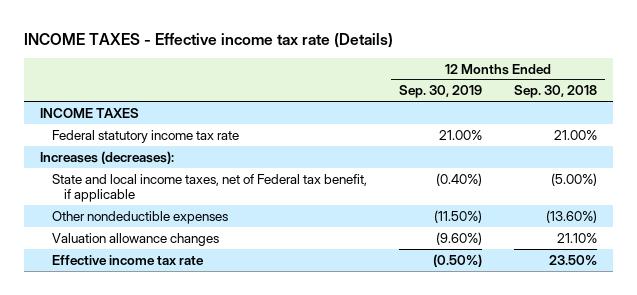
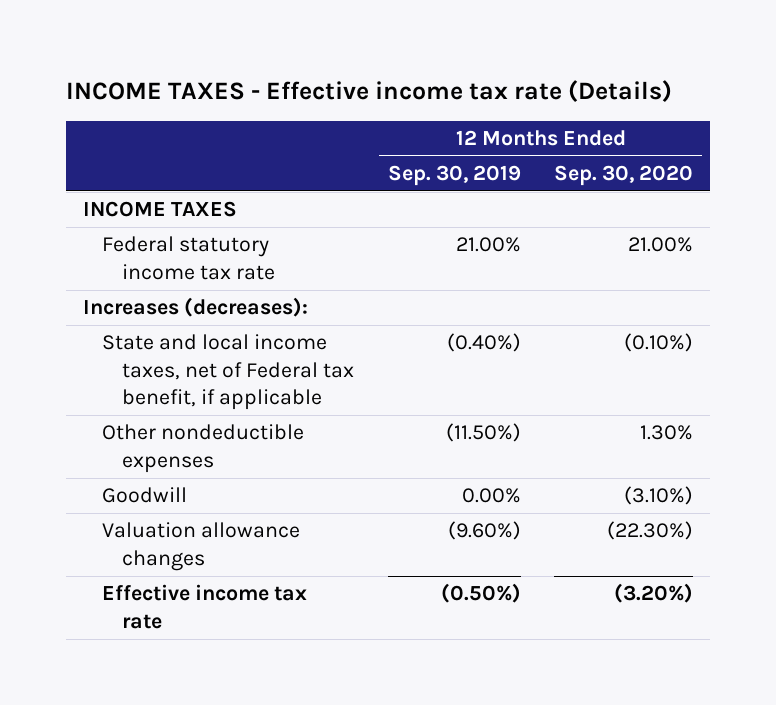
[514,85,598,99] Sep. 30, 2018 -> none
none -> [554,165,694,187] Sep. 30, 2020
none -> [102,487,188,504] Goodwill

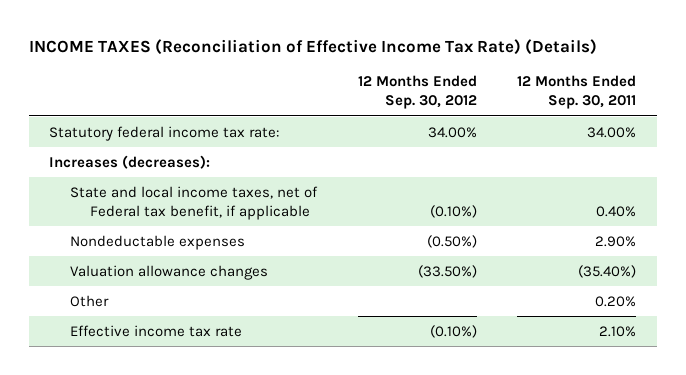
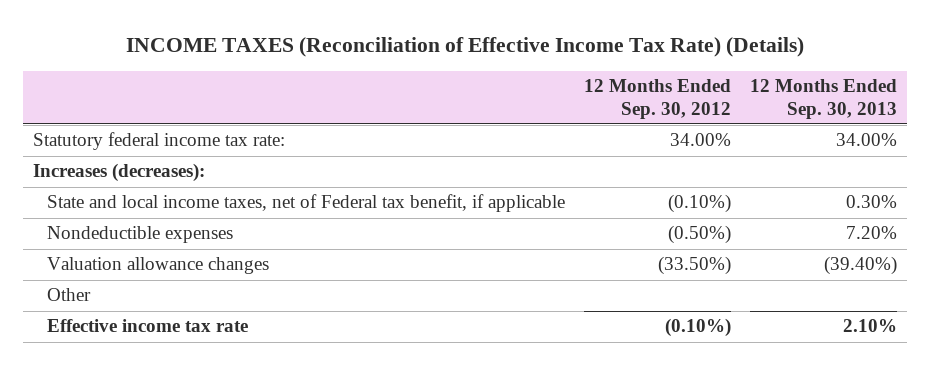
[517,75,637,110] 12 Months Ended Sep. 30, 2011 -> none
none -> [750,79,898,119] 12 Months Ended Sep. 30, 2013
[69,234,245,250] Nondeductable expenses -> [47,226,234,244] Nondeductible expenses

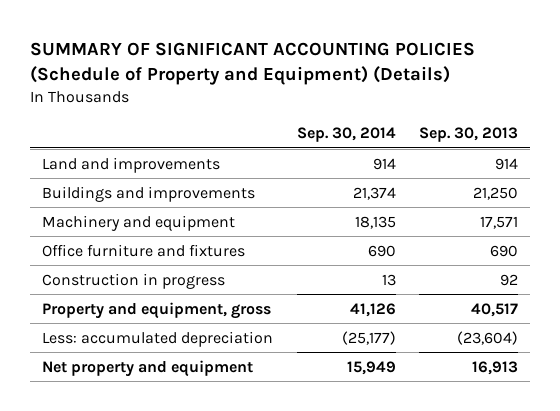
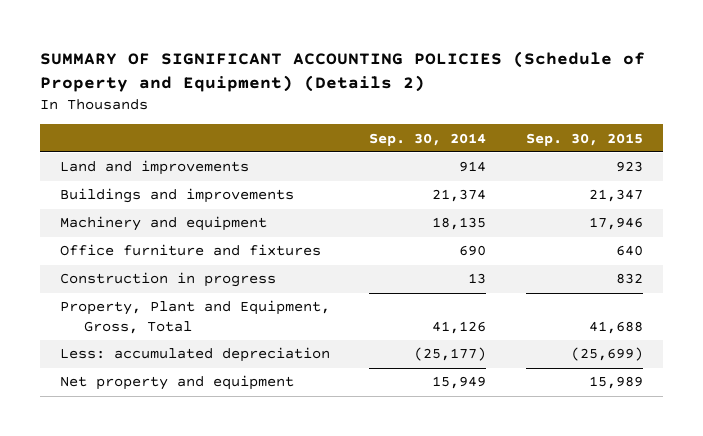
[30,42,476,86] SUMMARY OF SIGNIFICANT ACCOUNTING POLICIES (Schedule of Property and Equipment) (Details) -> [39,50,645,92] SUMMARY OF SIGNIFICANT ACCOUNTING POLICIES (Schedule of Property and Equipment) (Details 2)
[419,127,519,143] Sep. 30, 2013 -> none
none -> [526,132,644,146] Sep. 30, 2015
[41,301,271,319] Property and equipment, gross -> [59,300,330,334] Property, Plant and Equipment, Gross, Total

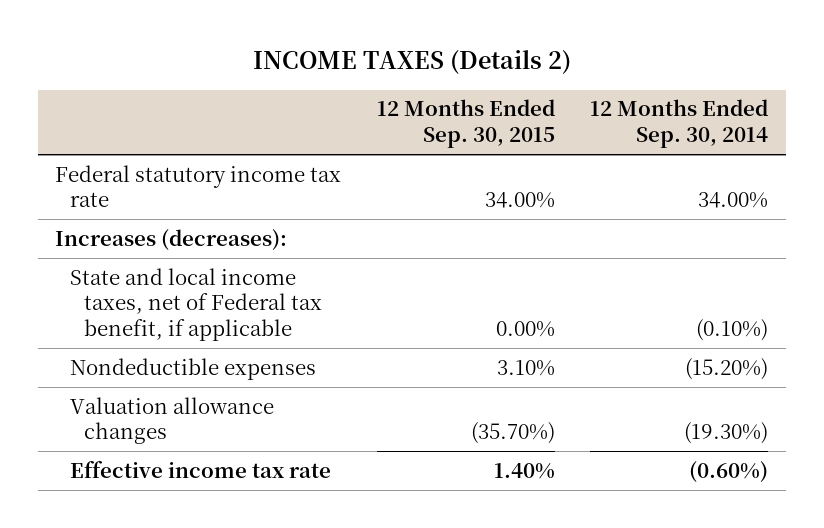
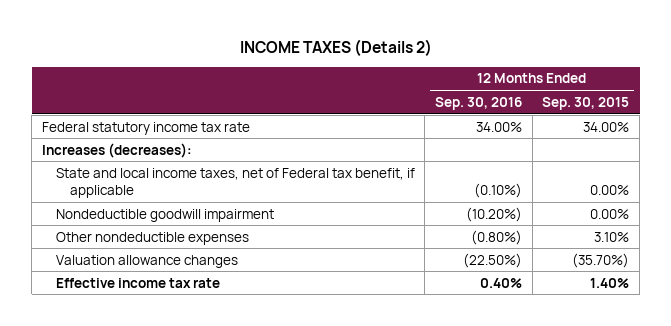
[590,99,769,149] 12 Months Ended Sep. 30, 2014 -> none
none -> [435,96,523,110] Sep. 30, 2016
none -> [55,208,274,222] Nondeductible goodwill impairment
[69,357,316,380] Nondeductible expenses -> [55,231,249,245] Other nondeductible expenses

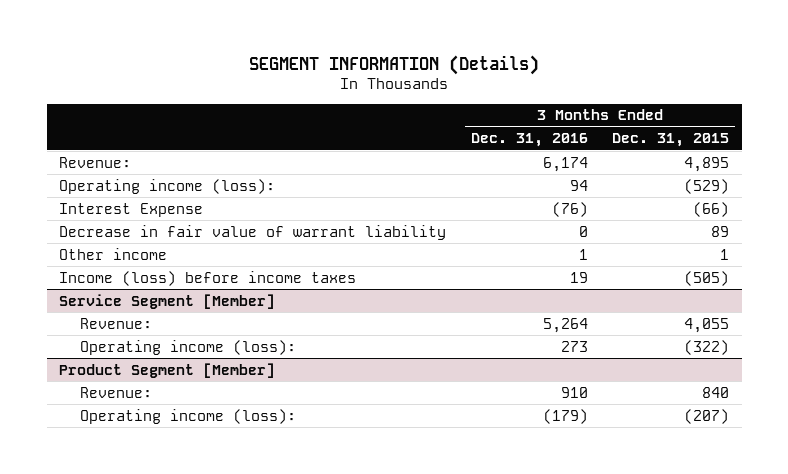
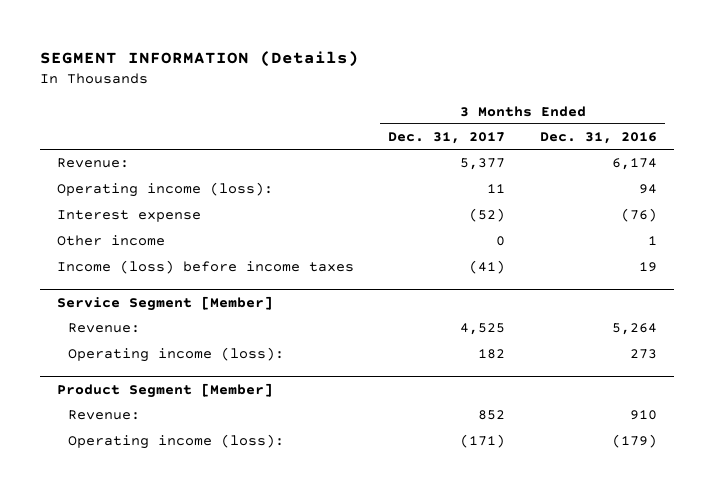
[612,133,730,148] Dec. 31, 2015 -> none
none -> [388,132,506,145] Dec. 31, 2017
[59,224,447,240] Decrease in fair value of warrant liability -> none
[59,202,204,217] Interest Expense -> [56,210,201,223] Interest expense

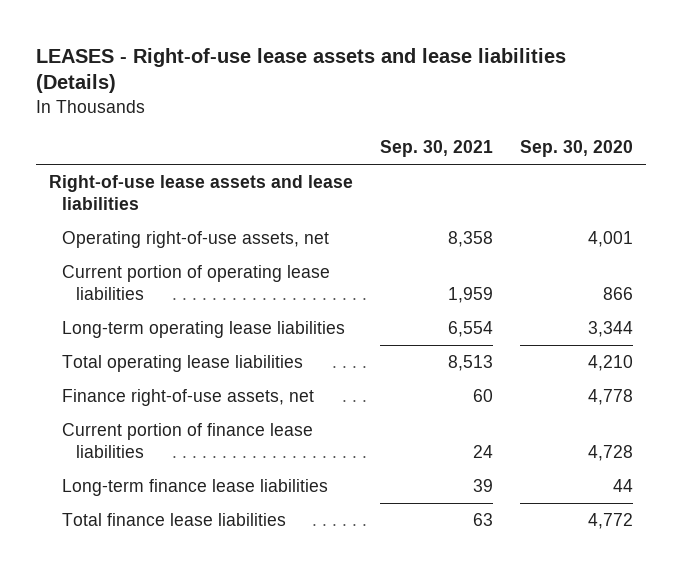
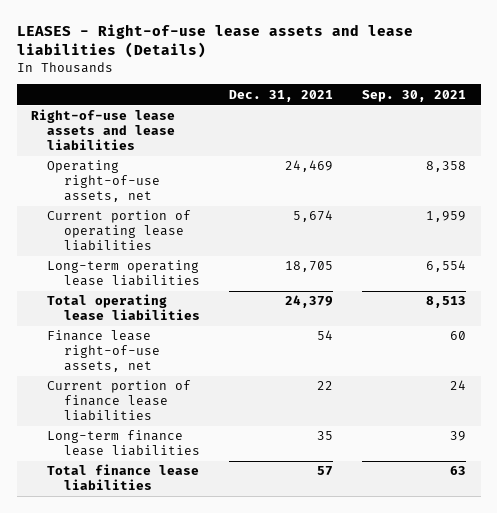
[519,140,633,158] Sep. 30, 2020 -> none
none -> [228,89,333,102] Dec. 31, 2021
[62,389,315,407] Finance right-of-use assets, net -> [47,330,160,373] Finance lease right-of-use assets, net

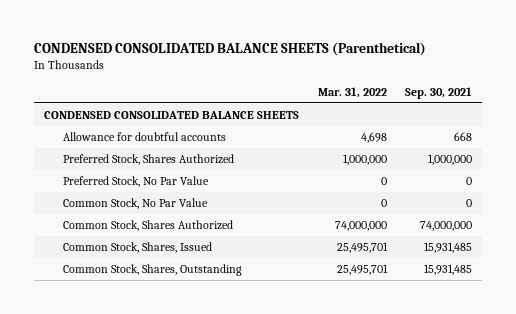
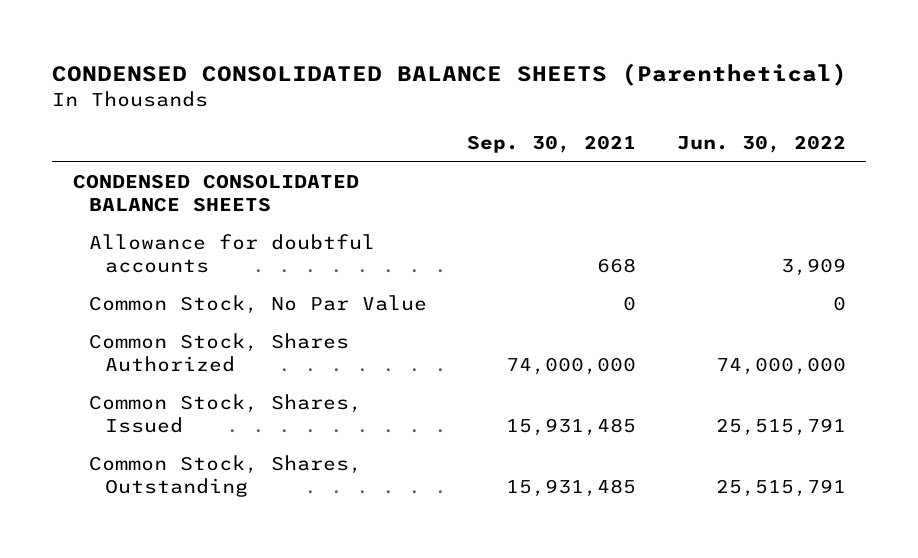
[317,86,387,98] Mar. 31, 2022 -> none
none -> [676,135,846,154] Jun. 30, 2022
[62,154,234,166] Preferred Stock, Shares Authorized -> none
[62,176,209,188] Preferred Stock, No Par Value -> none

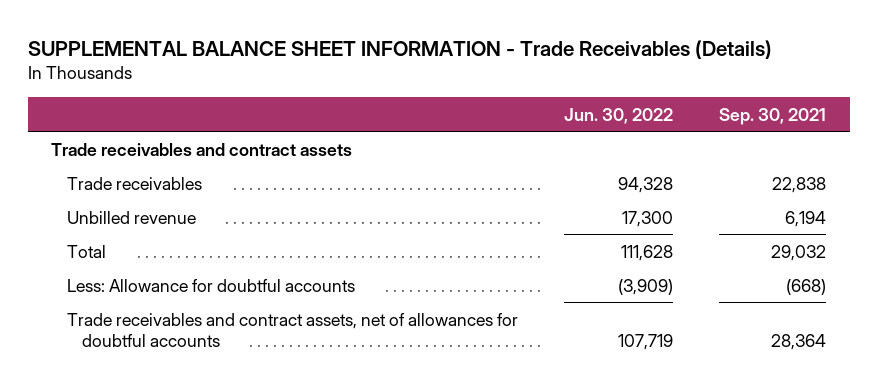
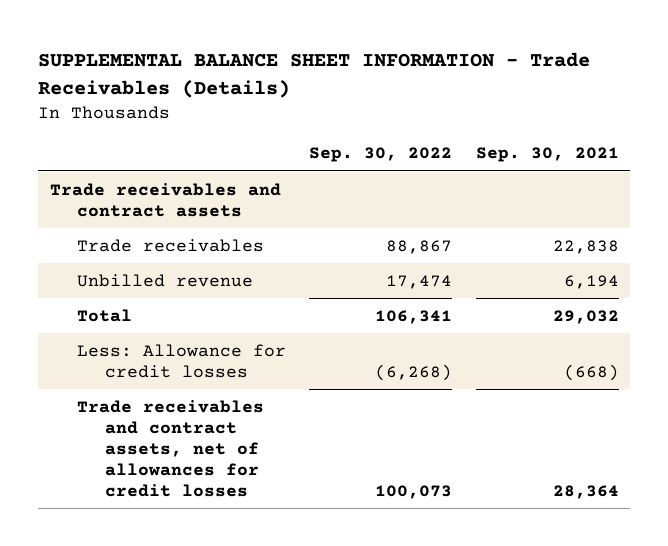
[564,107,674,124] Jun. 30, 2022 -> none
none -> [309,147,453,163] Sep. 30, 2022
[66,278,355,292] Less: Allowance for doubtful accounts -> [77,343,287,378] Less: Allowance for credit losses
[66,312,518,347] Trade receivables and contract assets, net of allowances for doubtful accounts -> [77,399,265,497] Trade receivables and contract assets, net of allowances for credit losses

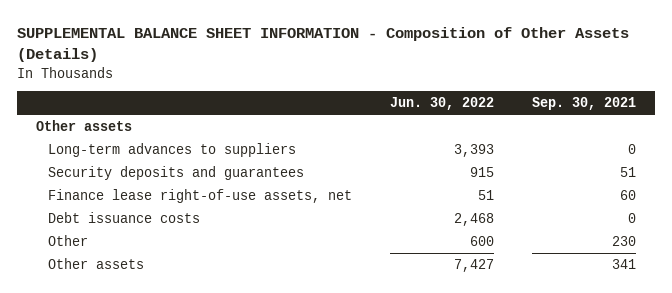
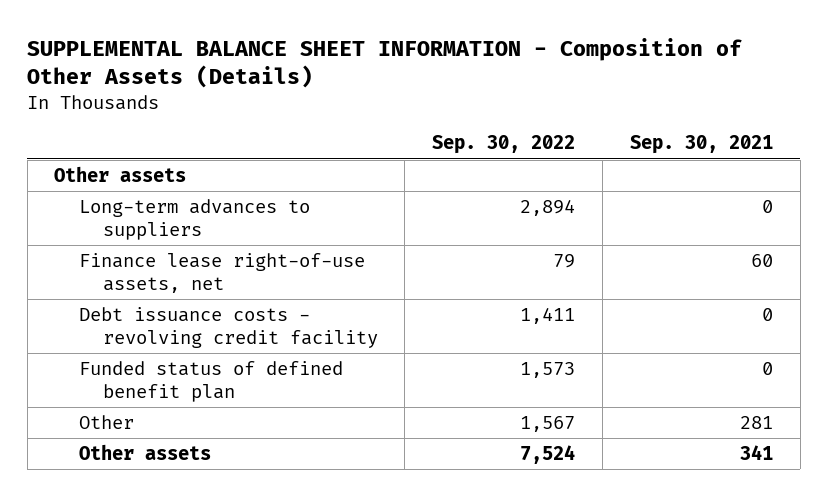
[390,97,495,111] Jun. 30, 2022 -> none
none -> [432,135,576,155] Sep. 30, 2022
[48,165,305,180] Security deposits and guarantees -> none
[48,211,201,223] Debt issuance costs -> [78,307,378,349] Debt issuance costs - revolving credit facility
none -> [78,361,343,403] Funded status of defined benefit plan
[611,235,636,246] 230 -> [739,416,773,430] 281

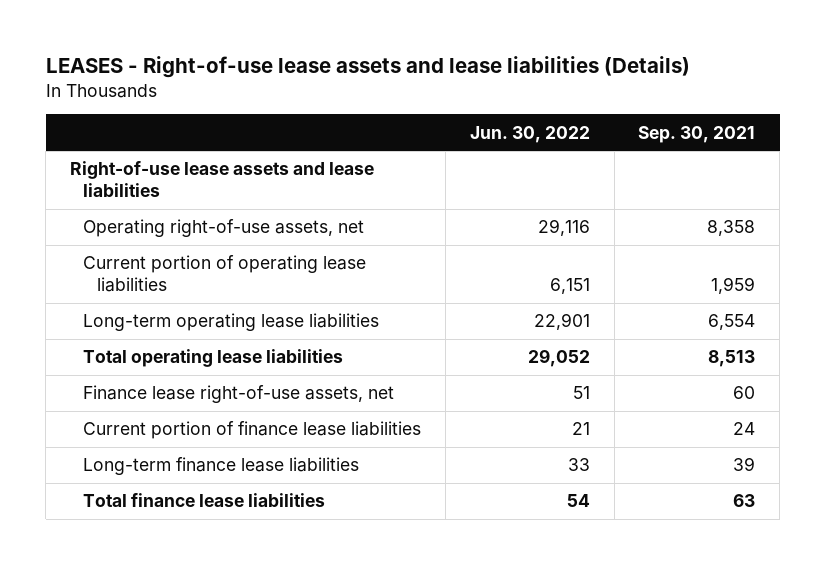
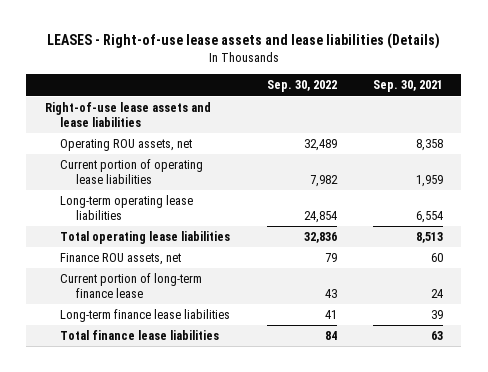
[469,125,590,143] Jun. 30, 2022 -> none
none -> [266,80,337,93] Sep. 30, 2022
[83,219,365,238] Operating right-of-use assets, net -> [60,139,193,152] Operating ROU assets, net
[83,385,395,404] Finance lease right-of-use assets, net -> [60,253,182,266] Finance ROU assets, net
[83,421,422,440] Current portion of finance lease liabilities -> [60,273,203,299] Current portion of long-term finance lease

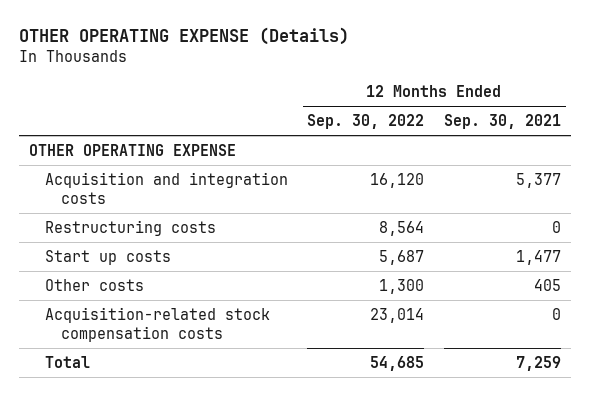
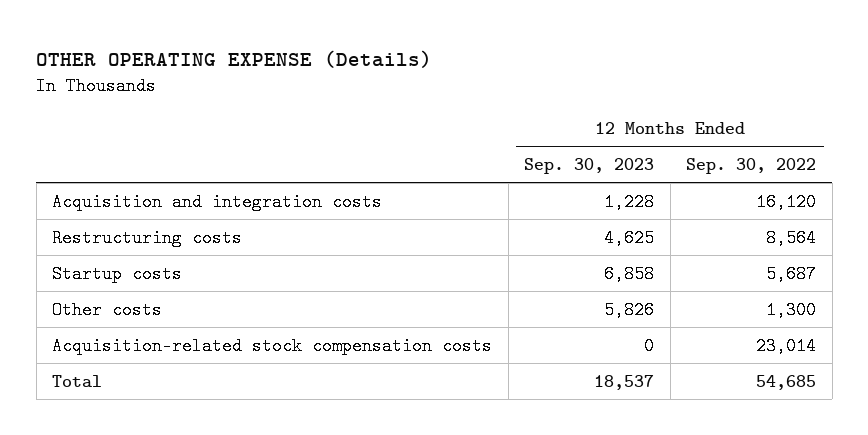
[443,114,561,130] Sep. 30, 2021 -> none
none -> [524,158,655,175] Sep. 30, 2023
[29,143,237,156] OTHER OPERATING EXPENSE -> none
[44,249,171,265] Start up costs -> [52,264,183,283] Startup costs

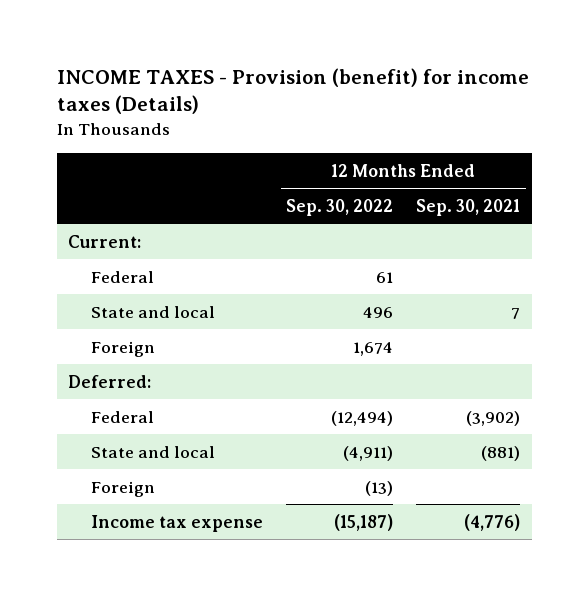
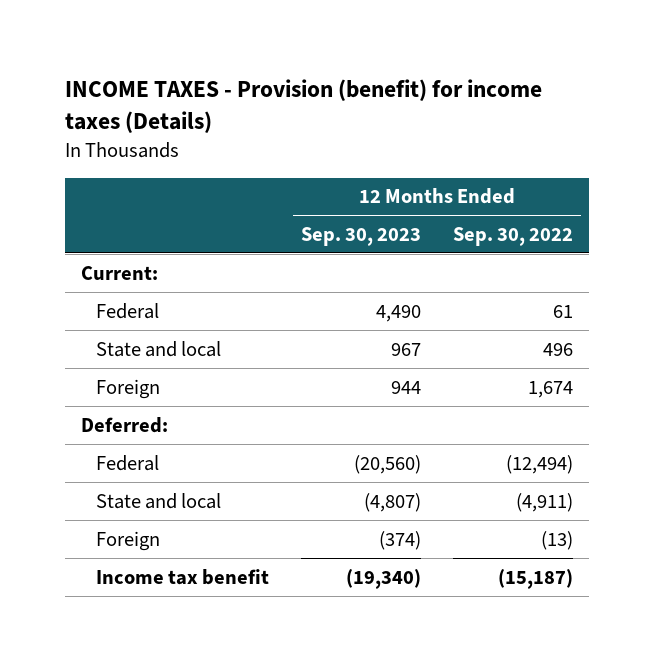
[416,198,521,216] Sep. 30, 2021 -> none
none -> [300,226,421,246] Sep. 30, 2023
[91,514,264,532] Income tax expense -> [95,568,269,585] Income tax benefit

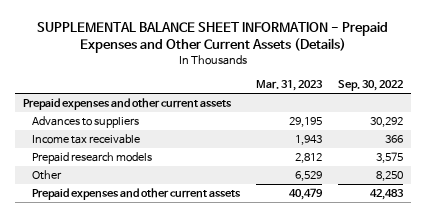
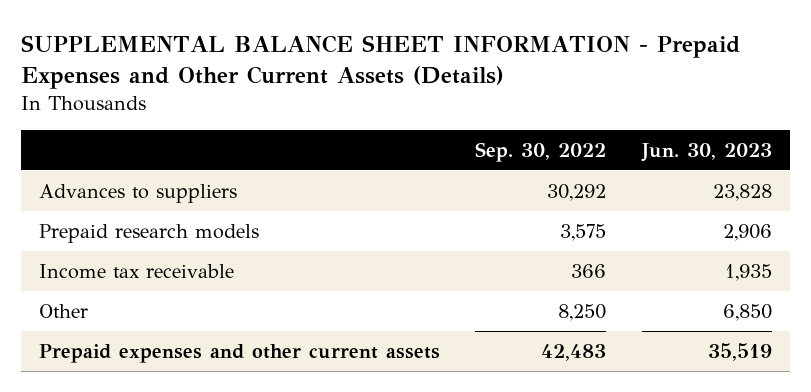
[256,80,324,92] Mar. 31, 2023 -> none
none -> [641,142,773,162] Jun. 30, 2023
[22,97,232,110] Prepaid expenses and other current assets -> none
[32,133,141,144] Income tax receivable -> [38,263,234,279] Income tax receivable

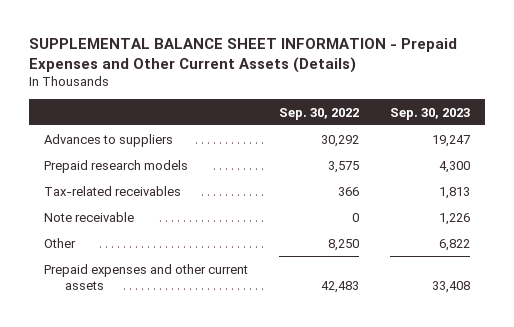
[641,142,773,162] Jun. 30, 2023 -> none
none -> [390,107,471,120] Sep. 30, 2023
[38,263,234,279] Income tax receivable -> [44,185,182,196] Tax-related receivables
none -> [44,211,135,222] Note receivable

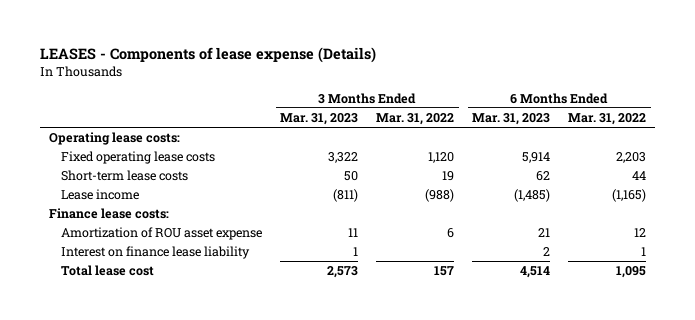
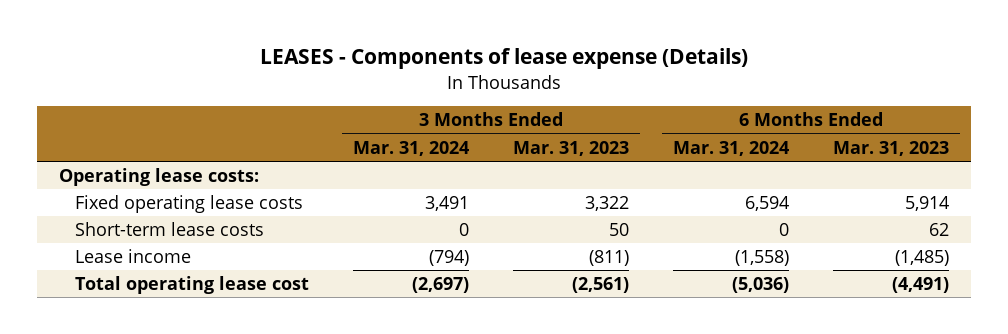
[376,112,455,125] Mar. 31, 2022 -> none
[568,112,647,125] Mar. 31, 2022 -> none
none -> [352,140,469,156] Mar. 31, 2024
none -> [673,140,790,156] Mar. 31, 2024
[48,208,169,220] Finance lease costs: -> none
[61,227,263,241] Amortization of ROU asset expense -> none
[61,246,251,260] Interest on finance lease liability -> none
[61,265,155,277] Total lease cost -> [74,276,309,295] Total operating lease cost
[327,266,359,279] 2,573 -> [572,277,630,294] (2,561)
[520,266,551,279] 4,514 -> [892,277,950,294] (4,491)

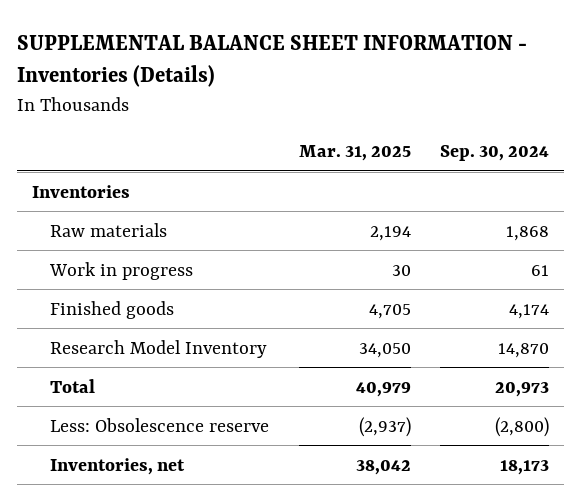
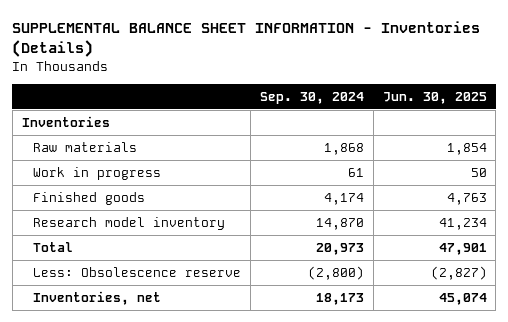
[298,145,411,162] Mar. 31, 2025 -> none
none -> [382,91,487,104] Jun. 30, 2025
[49,339,267,358] Research Model Inventory -> [32,216,225,230] Research model inventory

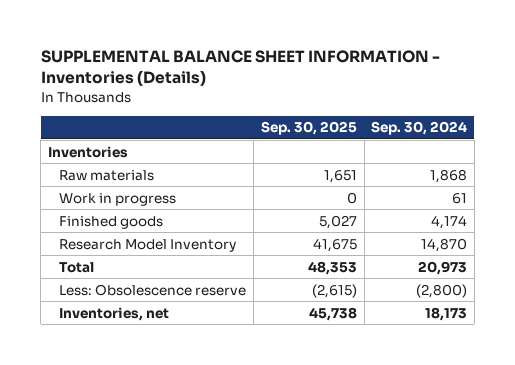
[382,91,487,104] Jun. 30, 2025 -> none
none -> [260,121,357,136] Sep. 30, 2025
[32,216,225,230] Research model inventory -> [59,238,237,252] Research Model Inventory

